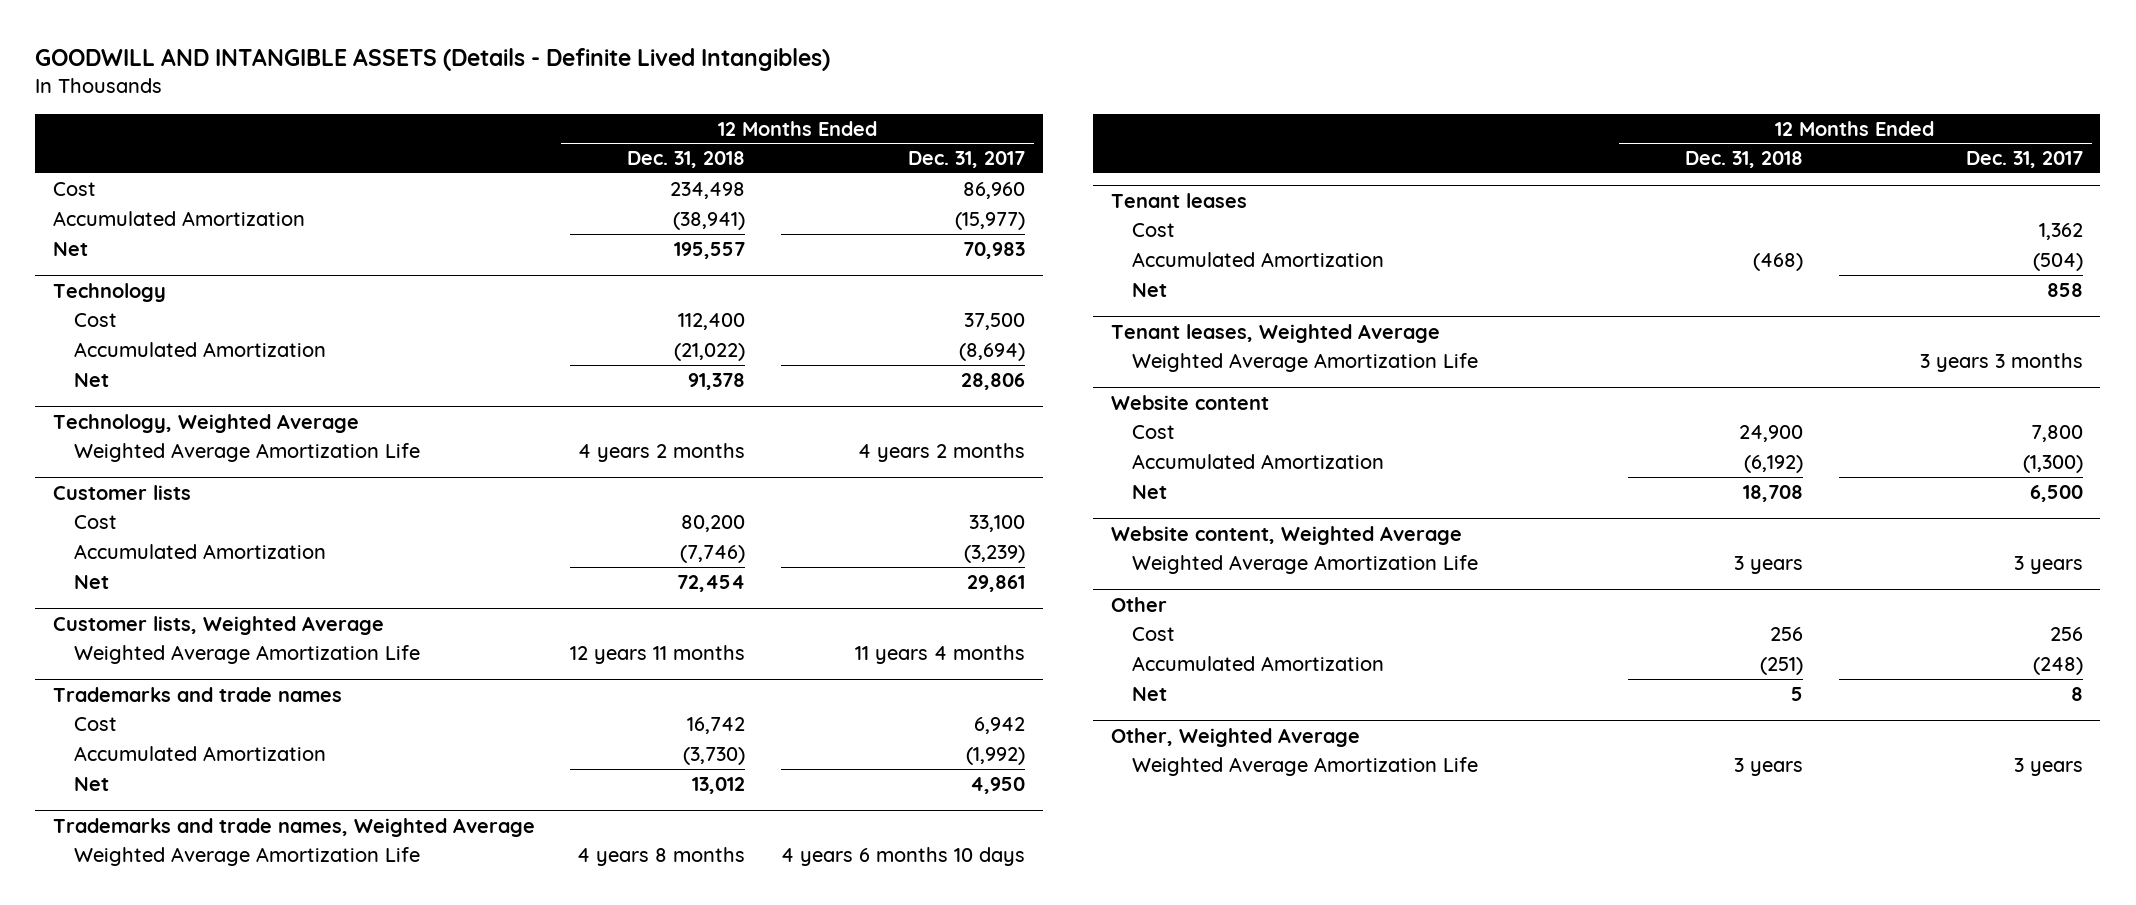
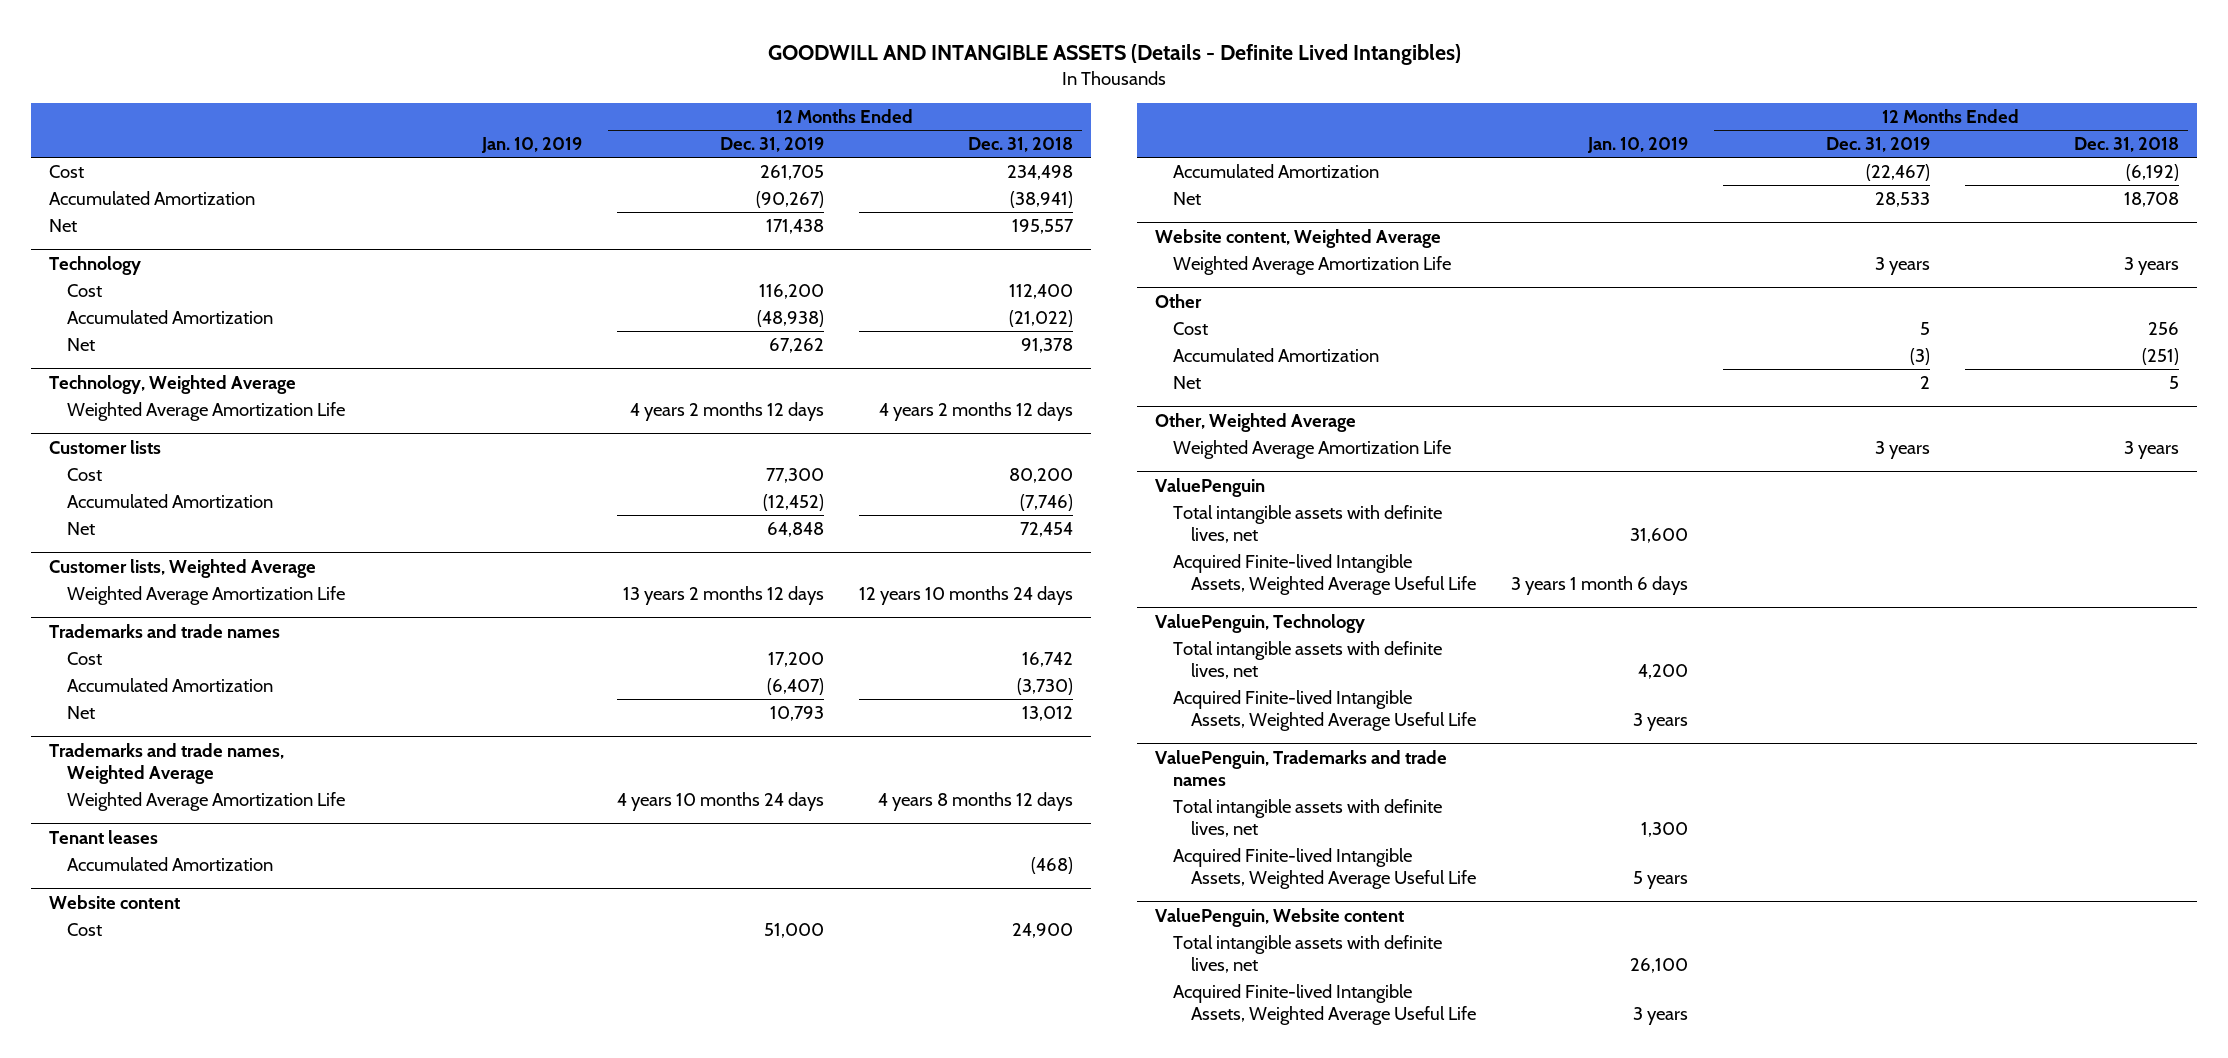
[907,151,1025,169] Dec. 31, 2017 -> none
none -> [481,137,583,154] Jan. 10, 2019
none -> [720,137,825,153] Dec. 31, 2019
[578,442,746,462] 4 years 2 months -> [879,401,1074,421] 4 years 2 months 12 days
[570,644,746,664] 12 years 11 months -> [859,585,1074,605] 12 years 10 months 24 days
[577,846,746,866] 4 years 8 months -> [878,791,1074,811] 4 years 8 months 12 days
[1132,222,1176,237] Cost -> none
[1132,282,1168,297] Net -> none
[1110,323,1440,343] Tenant leases, Weighted Average -> none
[1132,352,1479,372] Weighted Average Amortization Life -> none
none -> [1154,477,1265,497] ValuePenguin
none -> [1172,504,1442,543] Total intangible assets with definite lives, net
none -> [1172,553,1476,595] Acquired Finite-lived Intangible Assets, Weighted Average Useful Life
none -> [1154,613,1365,633] ValuePenguin, Technology
none -> [1172,640,1442,679] Total intangible assets with definite lives, net
none -> [1172,689,1476,731] Acquired Finite-lived Intangible Assets, Weighted Average Useful Life
none -> [1154,749,1447,786] ValuePenguin, Trademarks and trade names
none -> [1172,798,1442,837] Total intangible assets with definite lives, net
none -> [1172,847,1476,889] Acquired Finite-lived Intangible Assets, Weighted Average Useful Life
none -> [1154,907,1404,927] ValuePenguin, Website content
none -> [1172,934,1442,973] Total intangible assets with definite lives, net
none -> [1172,983,1476,1025] Acquired Finite-lived Intangible Assets, Weighted Average Useful Life

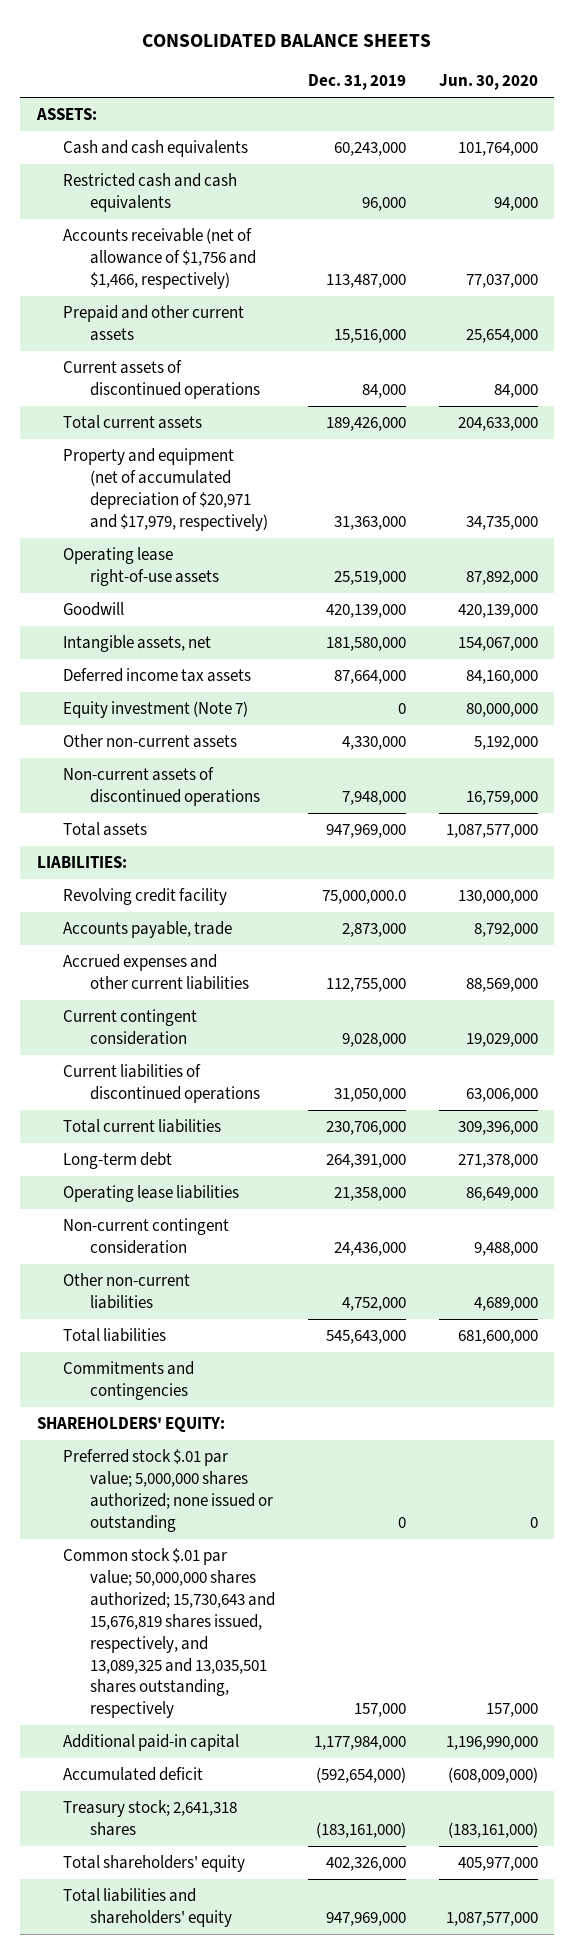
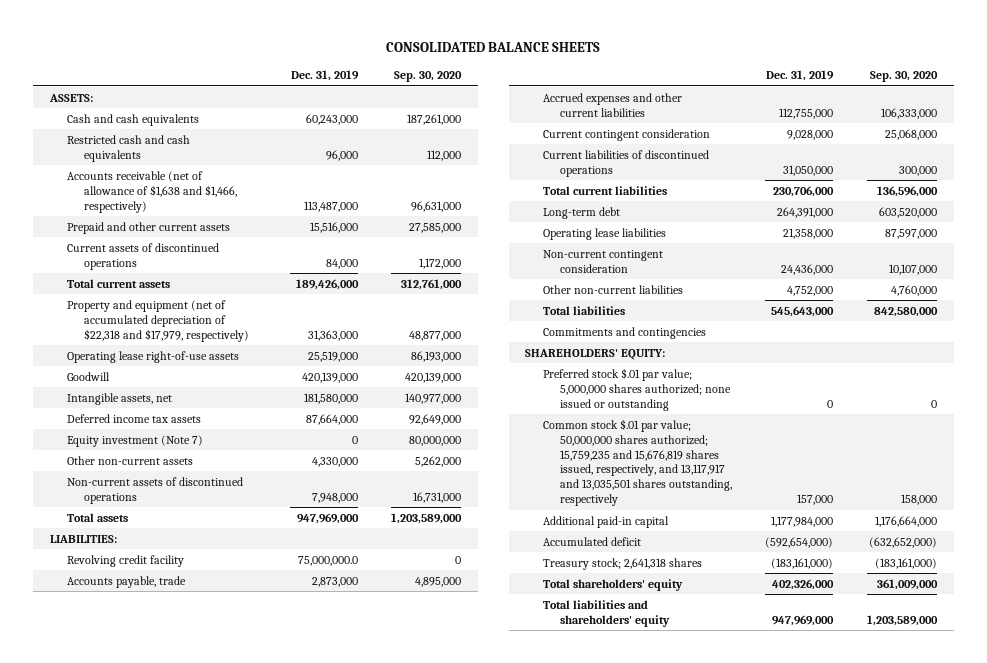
[438,74,538,91] Jun. 30, 2020 -> none
none -> [394,71,463,83] Sep. 30, 2020
[63,228,256,290] Accounts receivable (net of allowance of $1,756 and $1,466, respectively) -> [66,170,238,213] Accounts receivable (net of allowance of $1,638 and $1,466, respectively)
[63,448,268,531] Property and equipment (net of accumulated depreciation of $20,971 and $17,979, respectively) -> [66,299,250,342] Property and equipment (net of accumulated depreciation of $22,318 and $17,979, respectively)
[63,1548,275,1719] Common stock $.01 par value; 50,000,000 shares authorized; 15,730,643 and 15,676,819 shares issued, respectively, and 13,089,325 and 13,035,501 shares outstanding, respectively -> [542,418,732,507] Common stock $.01 par value; 50,000,000 shares authorized; 15,759,235 and 15,676,819 shares issued, respectively, and 13,117,917 and 13,035,501 shares outstanding, respectively

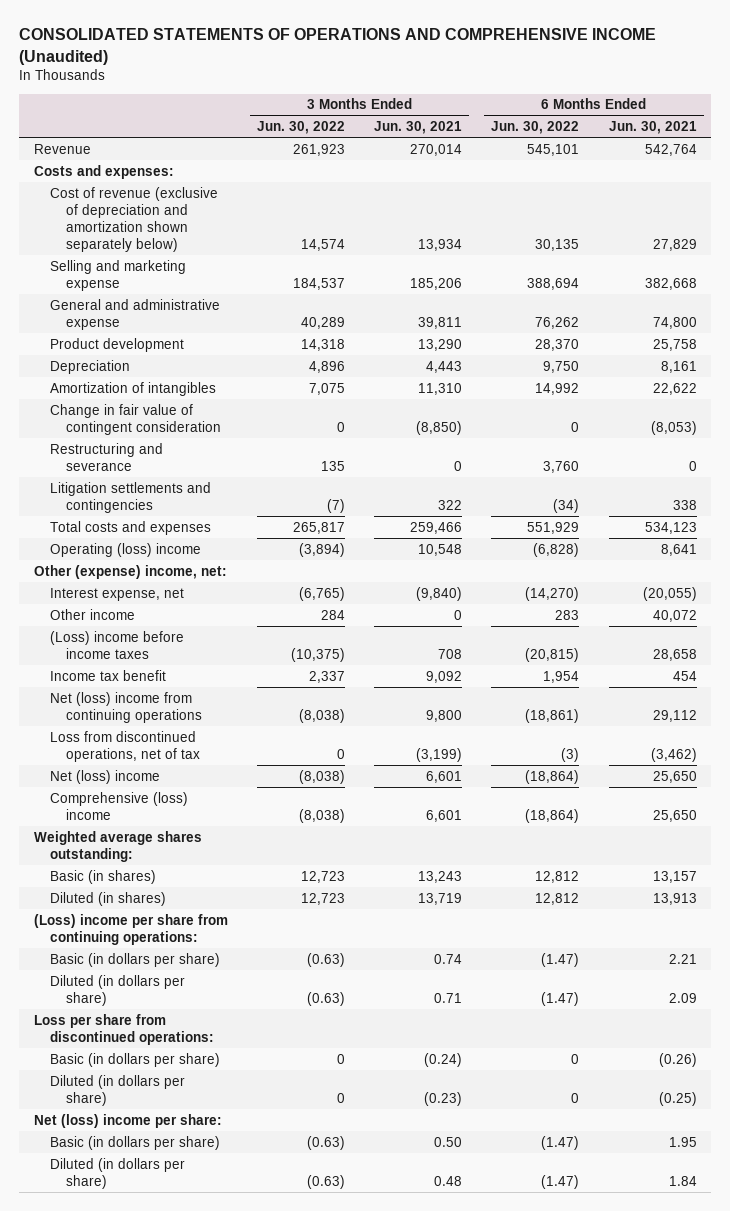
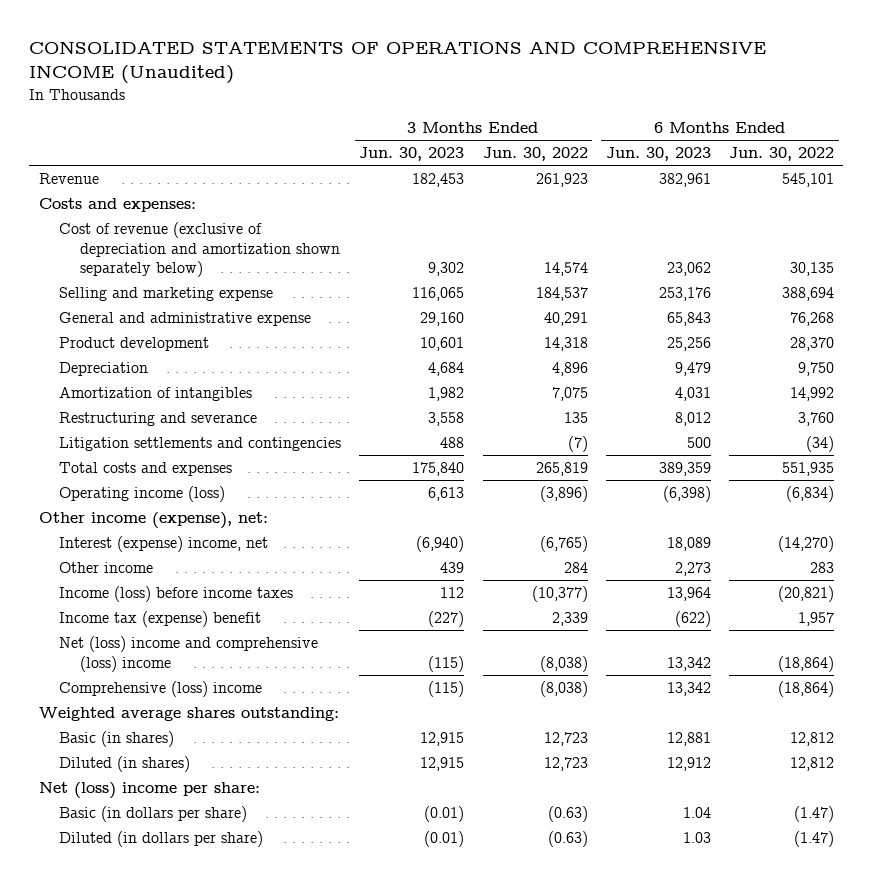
[374,121,463,135] Jun. 30, 2021 -> none
[608,121,697,135] Jun. 30, 2021 -> none
none -> [359,147,465,162] Jun. 30, 2023
none -> [605,147,711,162] Jun. 30, 2023
[300,316,345,329] 40,289 -> [543,311,588,326] 40,291
[535,316,580,329] 76,262 -> [790,311,835,326] 76,268
[49,403,221,435] Change in fair value of contingent consideration -> none
[292,521,345,534] 265,817 -> [535,461,588,476] 265,819
[527,521,580,534] 551,929 -> [782,461,835,476] 551,935
[49,542,201,557] Operating (loss) income -> [59,485,226,502] Operating income (loss)
[298,542,345,557] (3,894) -> [539,485,588,502] (3,896)
[533,542,580,557] (6,828) -> [786,485,835,502] (6,834)
[33,564,227,579] Other (expense) income, net: -> [38,511,268,529] Other income (expense), net:
[49,587,184,601] Interest expense, net -> [59,535,269,552] Interest (expense) income, net
[49,691,202,723] Net (loss) income from continuing operations -> none
[49,730,200,762] Loss from discontinued operations, net of tax -> none
[49,630,184,659] (Loss) income before income taxes -> [59,585,294,602] Income (loss) before income taxes
[290,647,345,662] (10,375) -> [531,585,588,602] (10,377)
[525,647,580,662] (20,815) -> [778,585,835,602] (20,821)
[49,669,166,681] Income tax benefit -> [59,610,262,627] Income tax (expense) benefit
[308,670,345,683] 2,337 -> [551,611,588,626] 2,339
[543,670,580,683] 1,954 -> [798,611,835,626] 1,957
[49,769,160,784] Net (loss) income -> [59,635,319,672] Net (loss) income and comprehensive (loss) income
[33,913,228,945] (Loss) income per share from continuing operations: -> none
[49,952,220,967] Basic (in dollars per share) -> none
[49,974,185,1006] Diluted (in dollars per share) -> none
[33,1013,214,1045] Loss per share from discontinued operations: -> none
[49,1052,220,1067] Basic (in dollars per share) -> none
[49,1074,185,1106] Diluted (in dollars per share) -> none

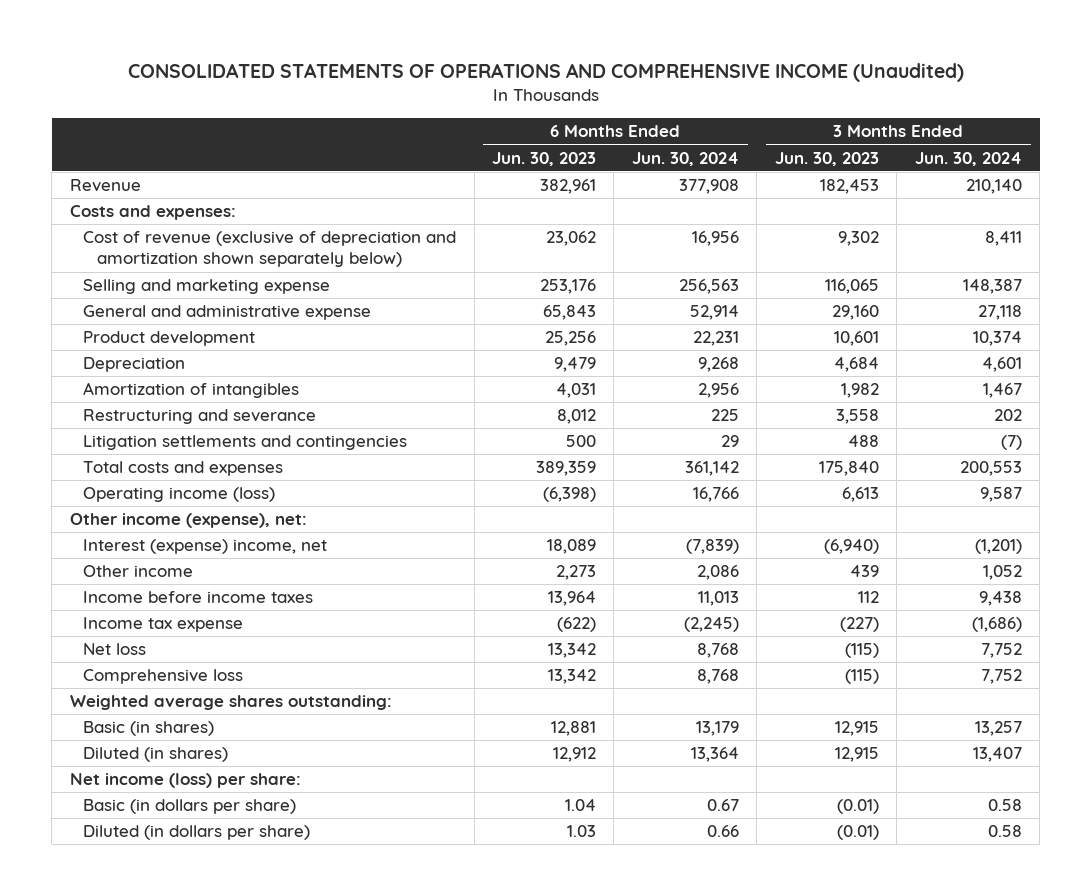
[482,147,588,162] Jun. 30, 2022 -> none
[729,147,835,162] Jun. 30, 2022 -> none
none -> [631,151,739,166] Jun. 30, 2024
none -> [914,151,1022,166] Jun. 30, 2024
[59,585,294,602] Income (loss) before income taxes -> [83,591,314,604] Income before income taxes
[59,610,262,627] Income tax (expense) benefit -> [83,617,244,633] Income tax expense
[59,635,319,672] Net (loss) income and comprehensive (loss) income -> [83,643,147,656] Net loss
[59,680,263,697] Comprehensive (loss) income -> [83,669,244,685] Comprehensive loss
[38,781,260,799] Net (loss) income per share: -> [69,773,301,789] Net income (loss) per share:

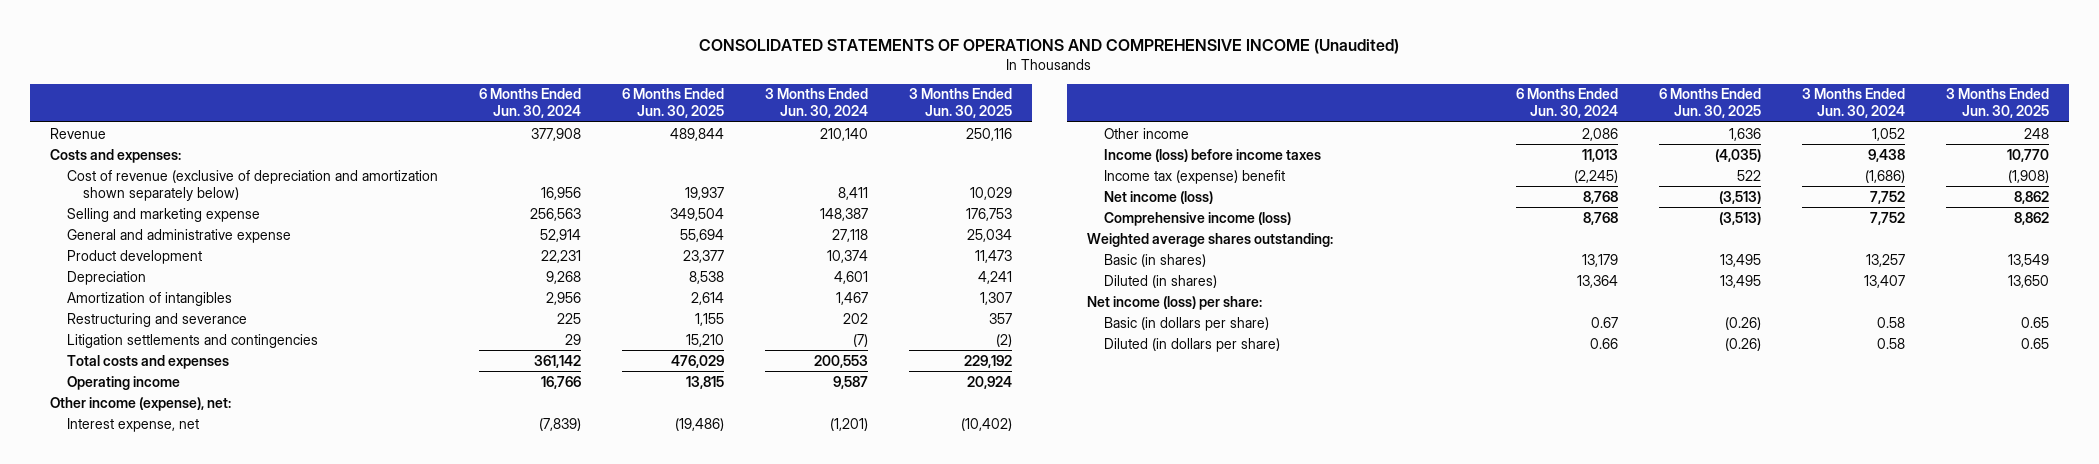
[492,151,597,166] Jun. 30, 2023 -> none
[774,151,879,166] Jun. 30, 2023 -> none
none -> [621,88,724,119] 6 Months Ended Jun. 30, 2025
none -> [908,88,1012,119] 3 Months Ended Jun. 30, 2025
[83,487,276,503] Operating income (loss) -> [66,375,180,390] Operating income
[83,539,328,555] Interest (expense) income, net -> [66,417,199,432] Interest expense, net
[83,591,314,604] Income before income taxes -> [1103,148,1321,162] Income (loss) before income taxes
[83,617,244,633] Income tax expense -> [1103,169,1285,184] Income tax (expense) benefit
[83,643,147,656] Net loss -> [1103,190,1213,204] Net income (loss)
[83,669,244,685] Comprehensive loss -> [1103,211,1291,226] Comprehensive income (loss)

